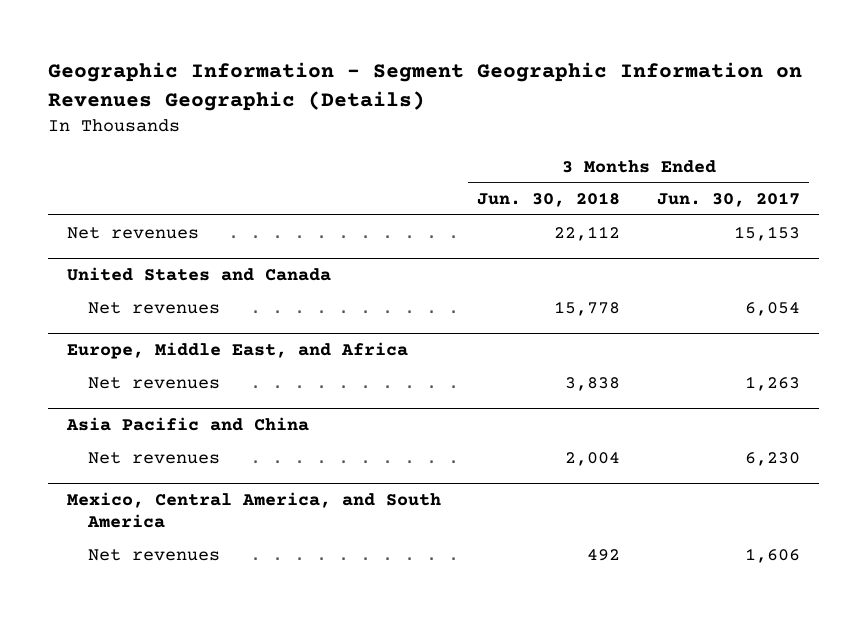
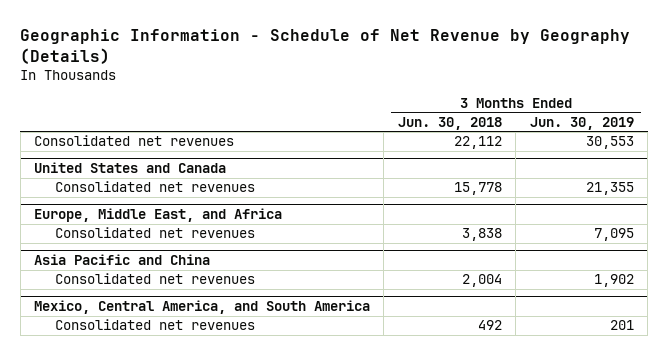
[48,62,803,112] Geographic Information - Segment Geographic Information on Revenues Geographic (Details) -> [20,28,631,64] Geographic Information - Schedule of Net Revenue by Geography (Details)
[657,192,801,208] Jun. 30, 2017 -> none
none -> [529,116,634,130] Jun. 30, 2019
[66,226,199,239] Net revenues -> [33,135,234,147] Consolidated net revenues
[88,301,221,314] Net revenues -> [55,181,256,193] Consolidated net revenues
[88,376,221,389] Net revenues -> [55,227,256,239] Consolidated net revenues
[88,451,221,464] Net revenues -> [55,273,256,285] Consolidated net revenues
[88,548,221,561] Net revenues -> [55,319,256,331] Consolidated net revenues

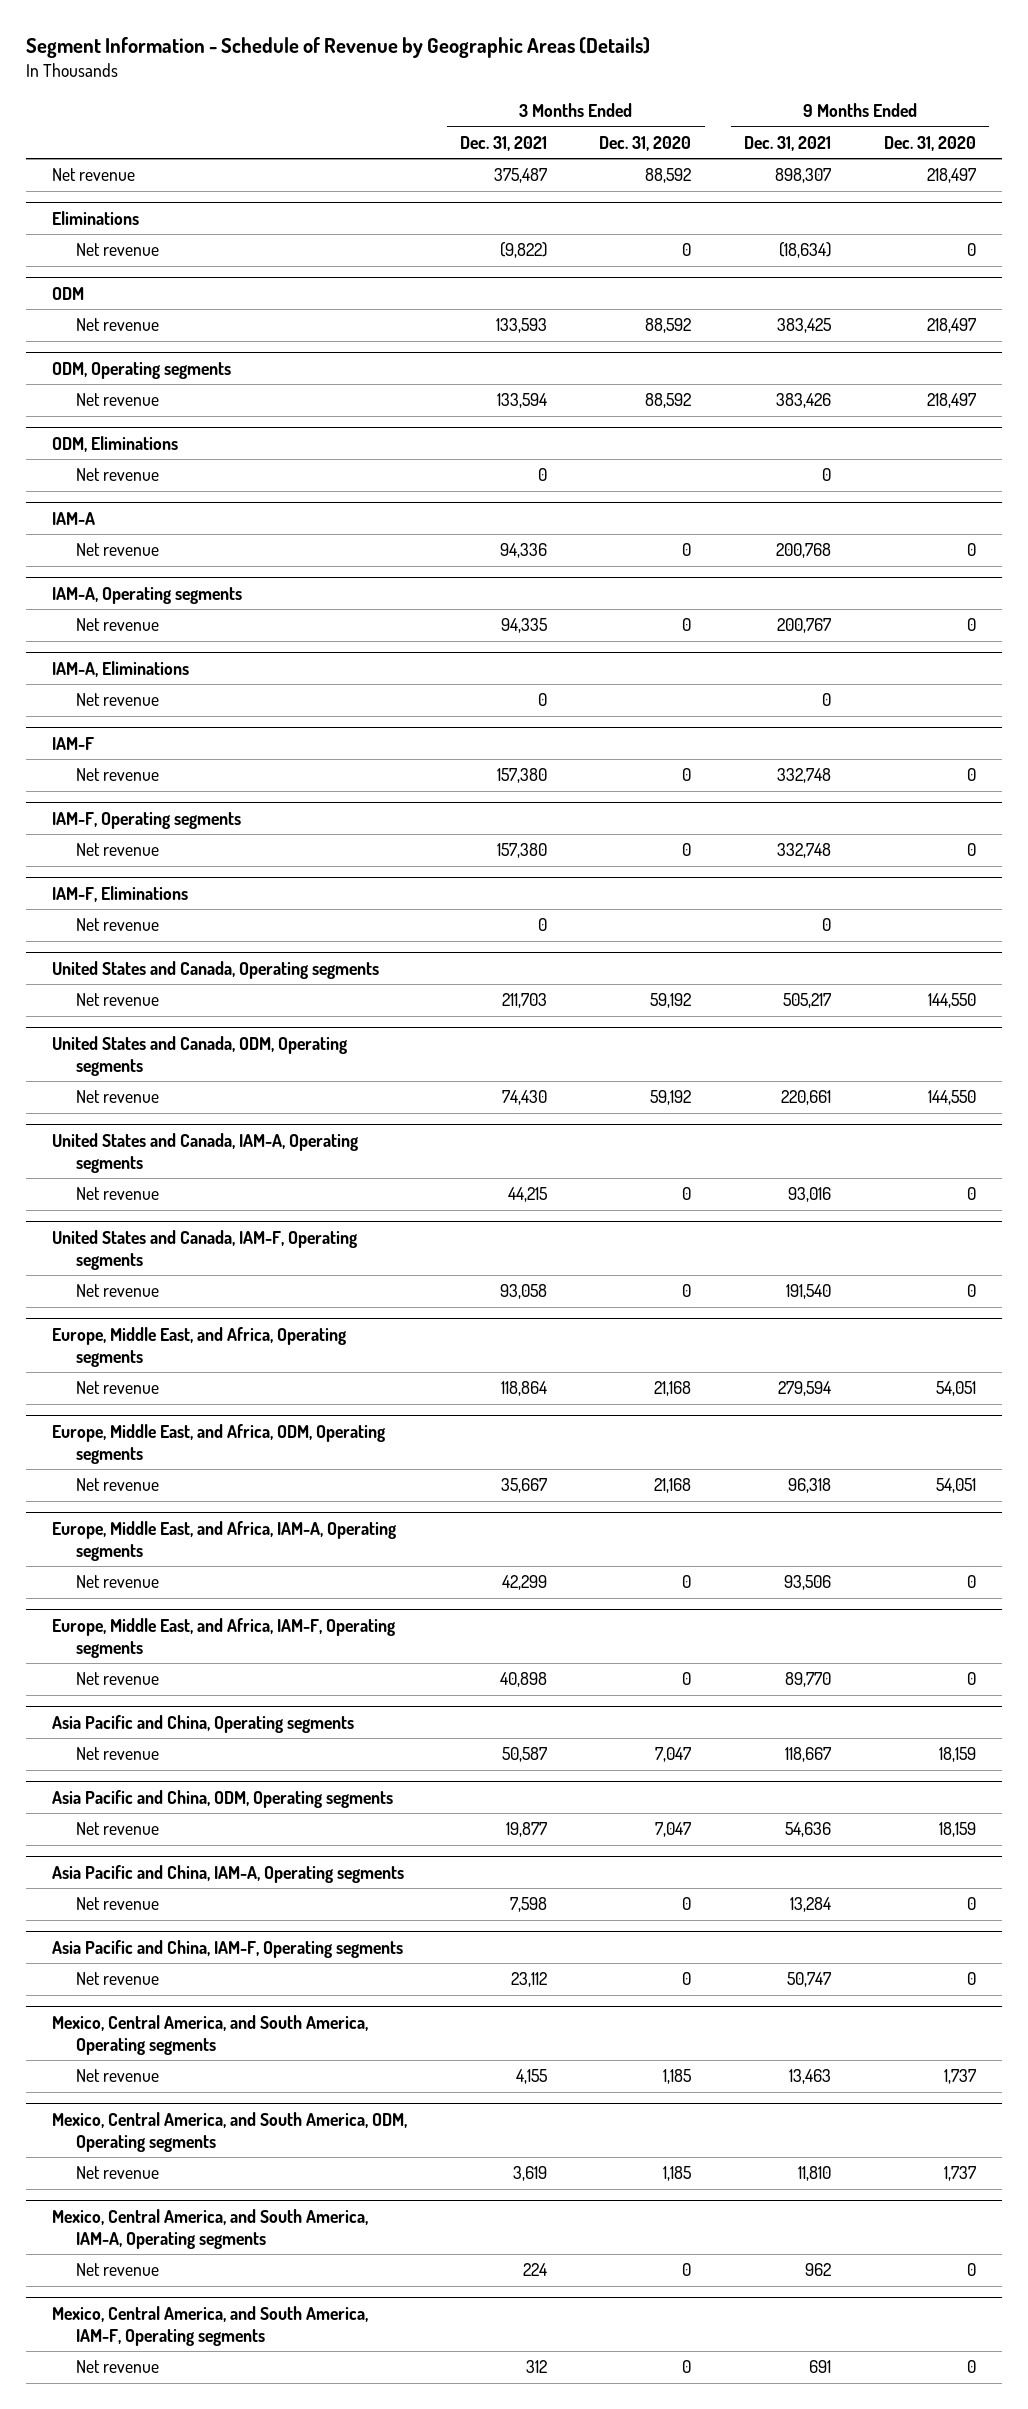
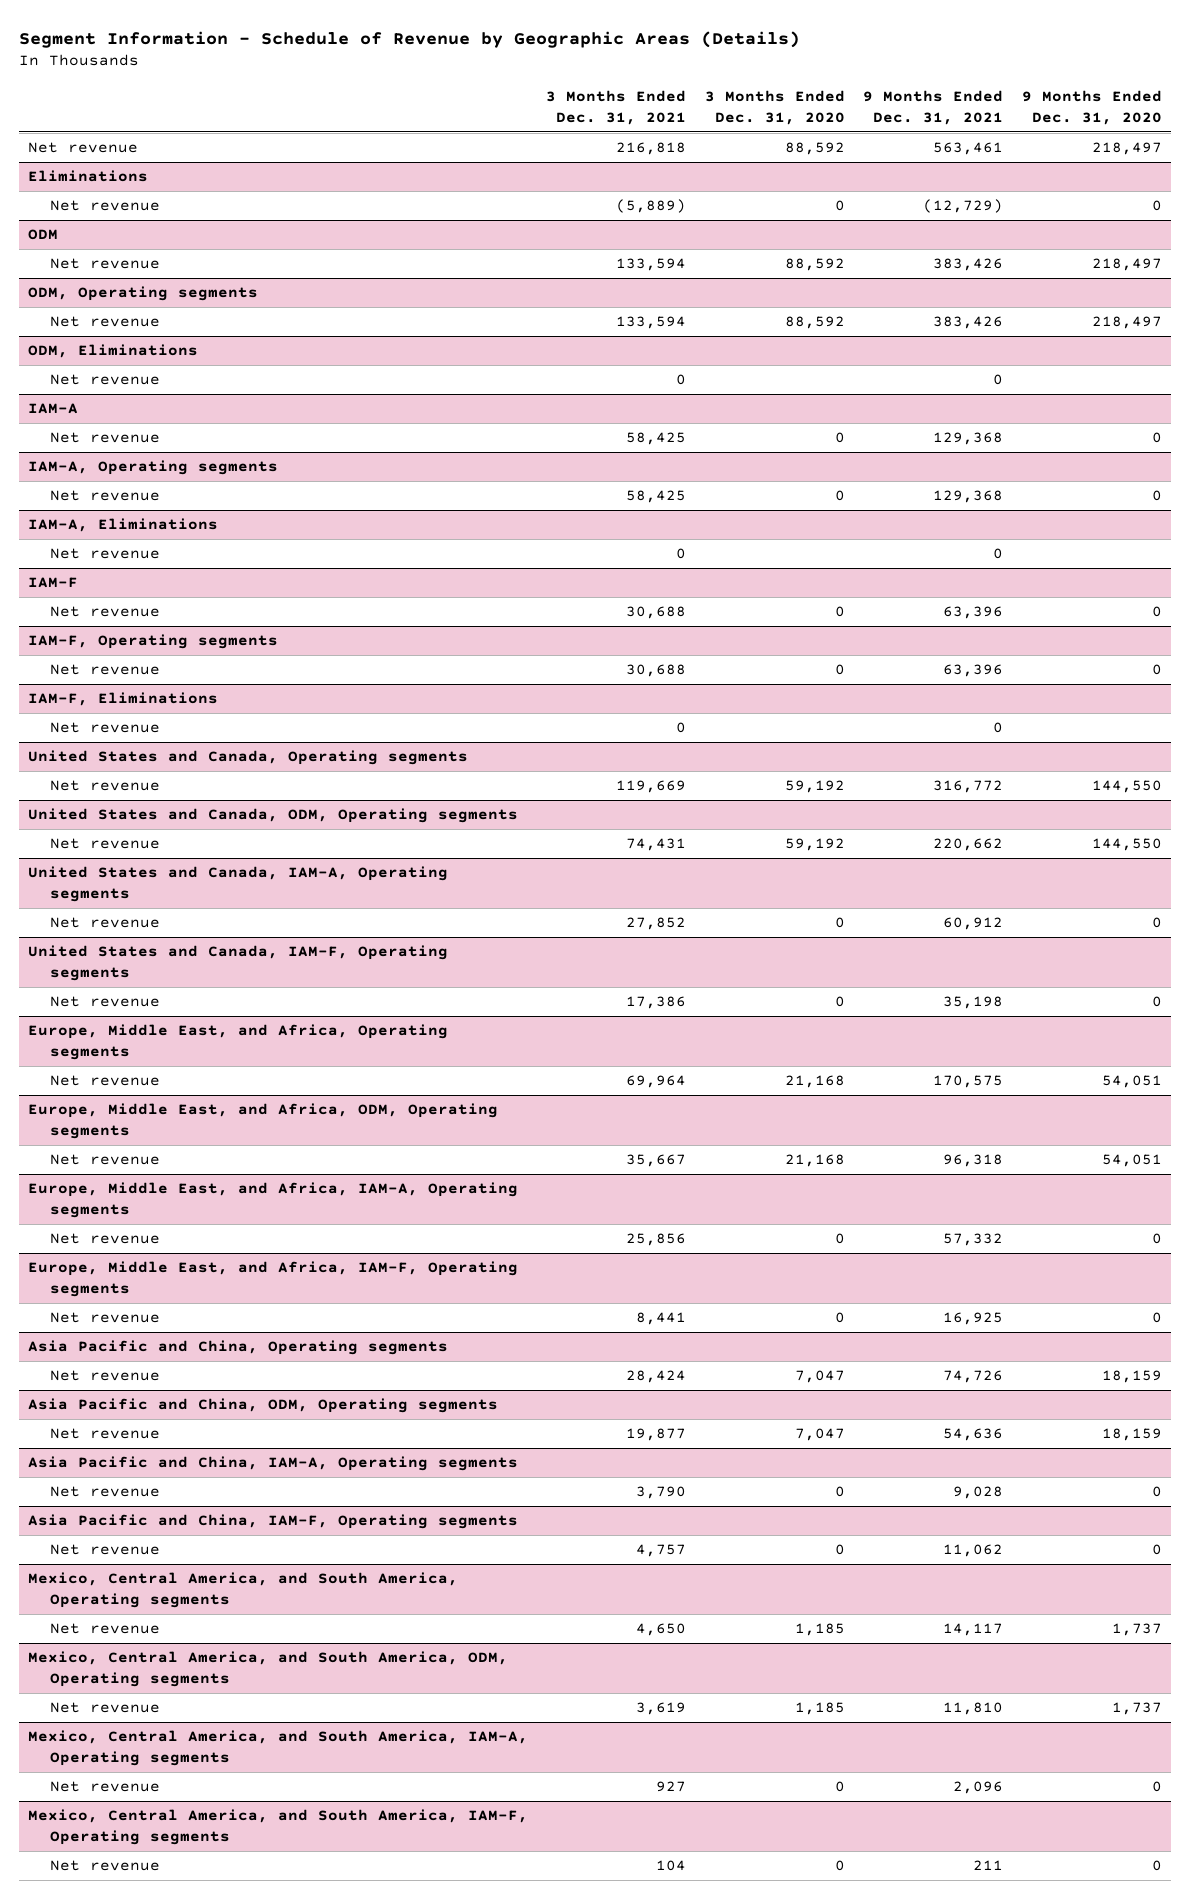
[493,168,547,184] 375,487 -> [616,142,687,156] 216,818
[775,168,832,184] 898,307 -> [933,142,1004,156] 563,461
[499,242,547,259] (9,822) -> [616,199,687,214] (5,889)
[779,242,832,259] (18,634) -> [923,199,1004,214] (12,729)
[495,318,547,334] 133,593 -> [616,258,687,272] 133,594
[777,318,832,334] 383,425 -> [933,258,1004,272] 383,426
[499,543,547,559] 94,336 -> [626,432,687,446] 58,425
[776,543,832,559] 200,768 -> [933,432,1004,446] 129,368
[500,618,547,634] 94,335 -> [626,490,687,504] 58,425
[777,618,832,634] 200,767 -> [933,490,1004,504] 129,368
[496,768,547,784] 157,380 -> [626,606,687,620] 30,688
[777,768,832,784] 332,748 -> [943,606,1004,620] 63,396
[496,843,547,859] 157,380 -> [626,664,687,678] 30,688
[777,843,832,859] 332,748 -> [943,664,1004,678] 63,396
[501,993,547,1009] 211,703 -> [616,780,687,794] 119,669
[783,993,832,1009] 505,217 -> [933,780,1004,794] 316,772
[501,1090,547,1106] 74,430 -> [626,838,687,852] 74,431
[781,1090,832,1106] 220,661 -> [933,838,1004,852] 220,662
[507,1187,547,1203] 44,215 -> [626,917,687,931] 27,852
[788,1187,832,1203] 93,016 -> [943,917,1004,931] 60,912
[499,1284,547,1300] 93,058 -> [626,996,687,1010] 17,386
[786,1284,832,1300] 191,540 -> [943,996,1004,1010] 35,198
[500,1381,547,1397] 118,864 -> [626,1075,687,1089] 69,964
[778,1381,832,1397] 279,594 -> [933,1075,1004,1089] 170,575
[501,1575,547,1591] 42,299 -> [626,1233,687,1247] 25,856
[784,1575,832,1591] 93,506 -> [943,1233,1004,1247] 57,332
[499,1672,547,1688] 40,898 -> [636,1312,687,1326] 8,441
[785,1672,832,1688] 89,770 -> [943,1312,1004,1326] 16,925
[501,1747,547,1763] 50,587 -> [626,1370,687,1384] 28,424
[785,1747,832,1763] 118,667 -> [943,1370,1004,1384] 74,726
[509,1897,547,1913] 7,598 -> [636,1486,687,1500] 3,790
[790,1897,832,1913] 13,284 -> [953,1486,1004,1500] 9,028
[510,1972,547,1988] 23,112 -> [636,1544,687,1558] 4,757
[787,1972,832,1988] 50,747 -> [943,1544,1004,1558] 11,062
[515,2069,547,2085] 4,155 -> [636,1623,687,1637] 4,650
[789,2069,832,2085] 13,463 -> [943,1623,1004,1637] 14,117
[522,2263,547,2277] 224 -> [656,1781,687,1793] 927
[805,2263,832,2277] 962 -> [953,1781,1004,1795] 2,096
[525,2360,547,2374] 312 -> [656,1860,687,1872] 104
[809,2360,832,2374] 691 -> [973,1860,1004,1871] 211

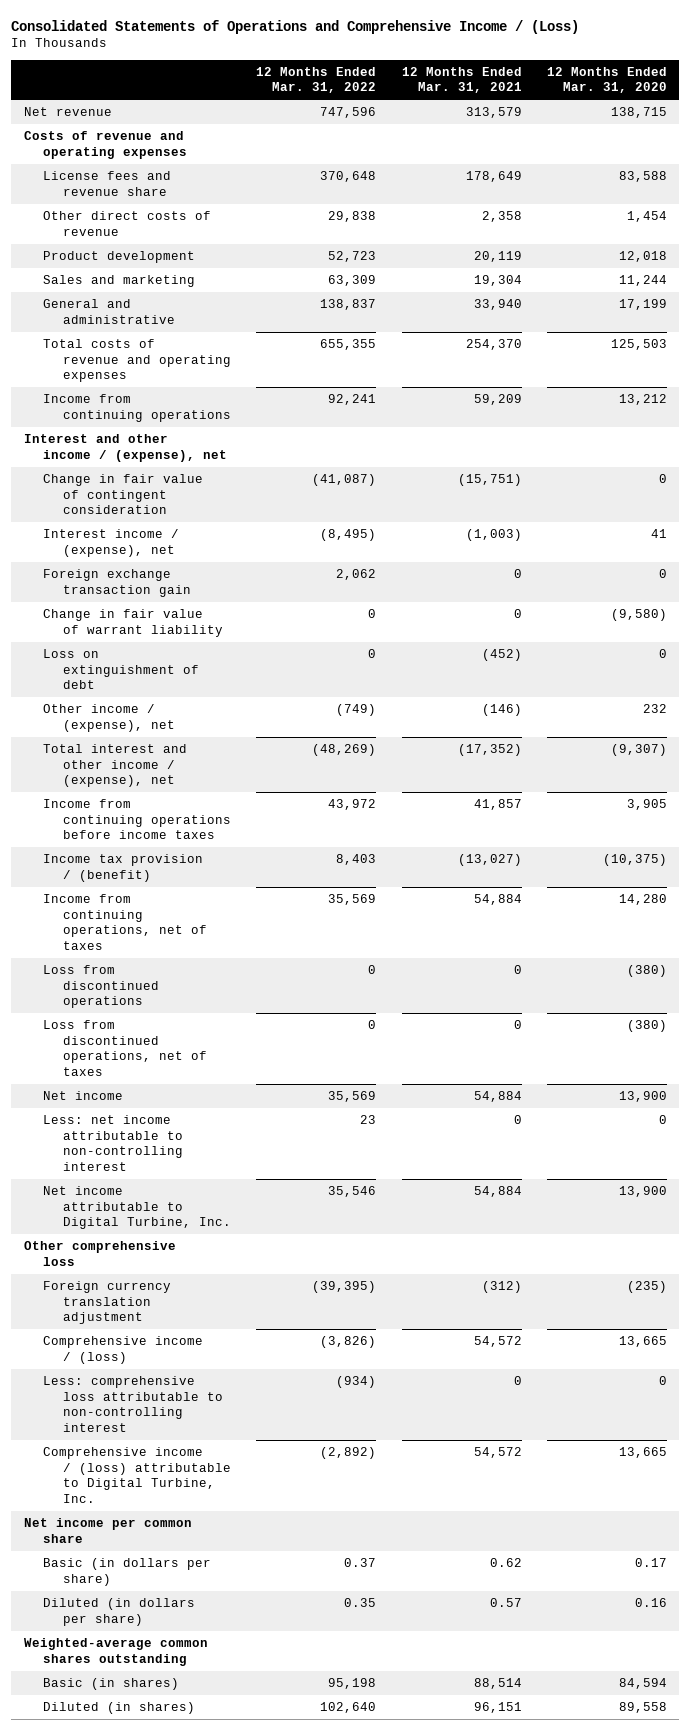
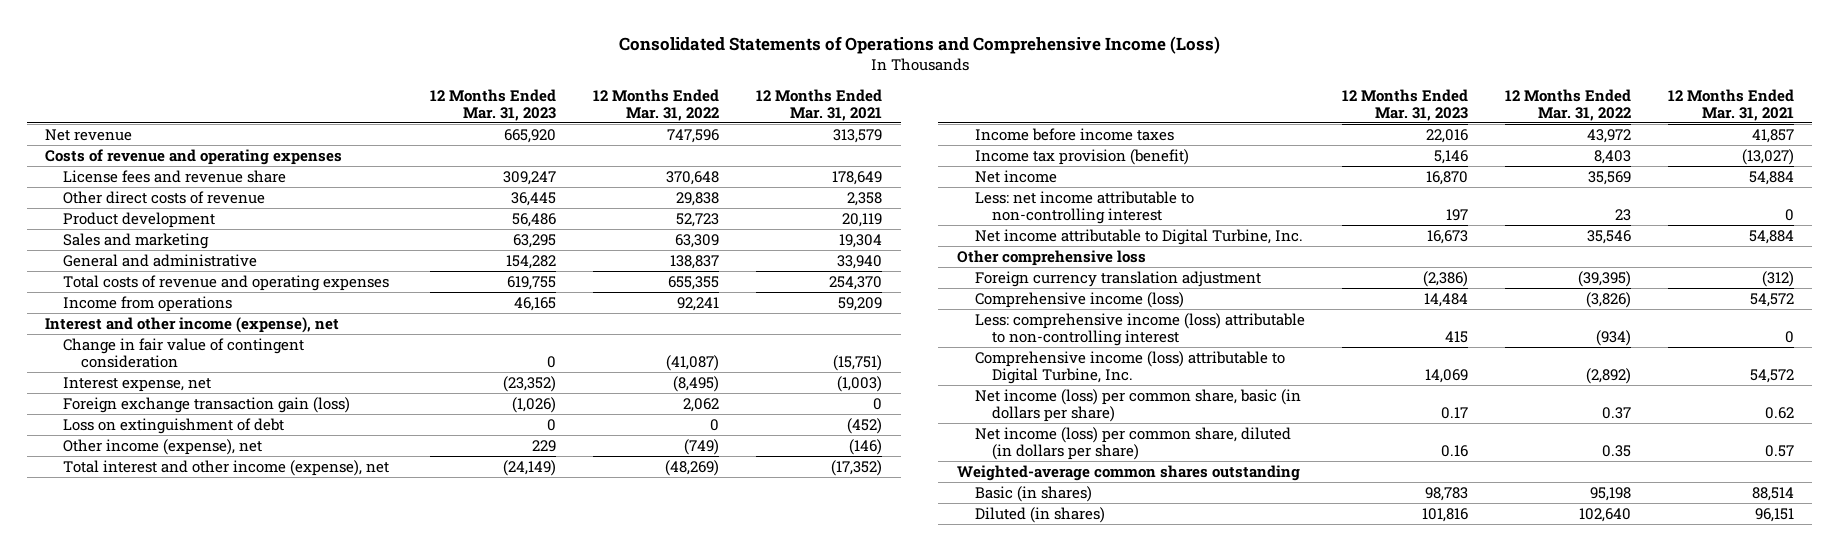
[11,19,580,34] Consolidated Statements of Operations and Comprehensive Income / (Loss) -> [618,35,1220,54] Consolidated Statements of Operations and Comprehensive Income (Loss)
[546,66,667,94] 12 Months Ended Mar. 31, 2020 -> none
none -> [430,88,557,121] 12 Months Ended Mar. 31, 2023
[43,394,231,422] Income from continuing operations -> [62,295,232,312] Income from operations
[24,434,228,462] Interest and other income / (expense), net -> [45,316,340,333] Interest and other income (expense), net
[43,609,223,637] Change in fair value of warrant liability -> none
[43,529,180,557] Interest income / (expense), net -> [62,376,211,392] Interest expense, net
[43,569,191,597] Foreign exchange transaction gain -> [62,396,350,413] Foreign exchange transaction gain (loss)
[43,894,207,950] Income from continuing operations, net of taxes -> none
[43,965,159,1009] Loss from discontinued operations -> none
[43,1020,207,1076] Loss from discontinued operations, net of taxes -> none
[43,704,175,732] Other income / (expense), net -> [62,438,262,455] Other income (expense), net
[43,744,188,788] Total interest and other income / (expense), net -> [62,459,389,476] Total interest and other income (expense), net
[43,799,231,840] Income from continuing operations before income taxes -> [974,127,1174,141] Income before income taxes
[43,854,204,882] Income tax provision / (benefit) -> [974,148,1189,165] Income tax provision (benefit)
[24,1518,193,1543] Net income per common share -> none
[43,1336,204,1364] Comprehensive income / (loss) -> [974,291,1184,308] Comprehensive income (loss)
[43,1376,223,1432] Less: comprehensive loss attributable to non-controlling interest -> [974,312,1305,347] Less: comprehensive income (loss) attributable to non-controlling interest
[43,1447,231,1503] Comprehensive income / (loss) attributable to Digital Turbine, Inc. -> [974,350,1285,385] Comprehensive income (loss) attributable to Digital Turbine, Inc.
[43,1558,212,1586] Basic (in dollars per share) -> [974,388,1301,423] Net income (loss) per common share, basic (in dollars per share)
[43,1598,196,1626] Diluted (in dollars per share) -> [974,426,1291,461] Net income (loss) per common share, diluted (in dollars per share)

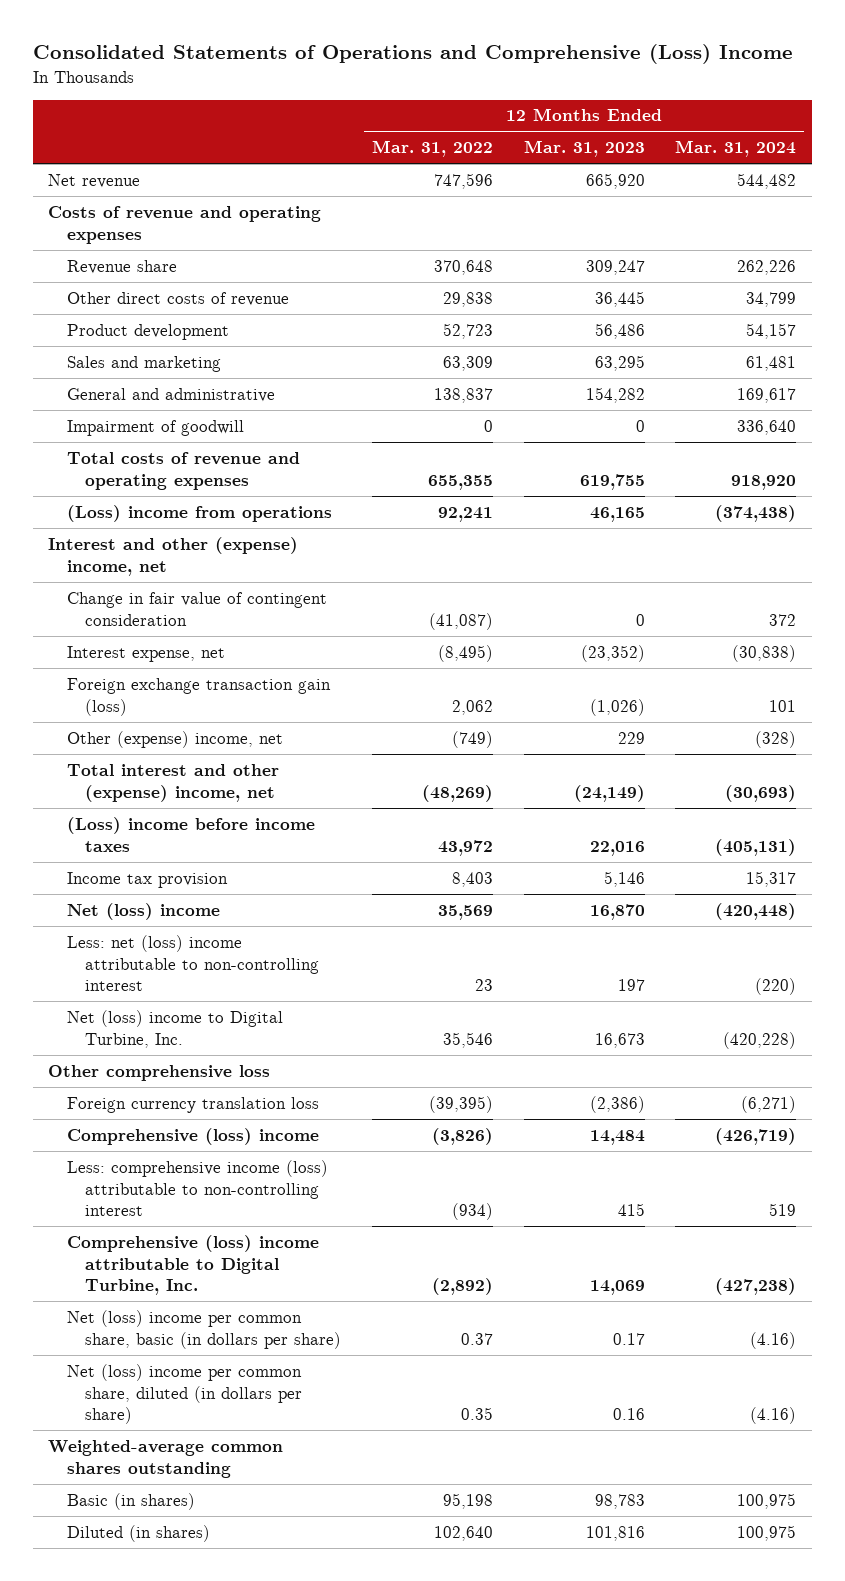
[618,35,1220,54] Consolidated Statements of Operations and Comprehensive Income (Loss) -> [32,44,793,65] Consolidated Statements of Operations and Comprehensive (Loss) Income
[756,88,883,121] 12 Months Ended Mar. 31, 2021 -> none
none -> [675,140,797,158] Mar. 31, 2024
[62,169,286,183] License fees and revenue share -> [66,259,177,274] Revenue share
none -> [66,419,244,436] Impairment of goodwill
[62,295,232,312] Income from operations -> [66,504,332,522] (Loss) income from operations
[45,316,340,333] Interest and other income (expense), net -> [48,536,299,576] Interest and other (expense) income, net
[62,417,284,434] Loss on extinguishment of debt -> none
[62,438,262,455] Other income (expense), net -> [66,730,283,748] Other (expense) income, net
[62,459,389,476] Total interest and other income (expense), net -> [66,763,279,802] Total interest and other (expense) income, net
[974,127,1174,141] Income before income taxes -> [66,816,315,852] (Loss) income before income taxes
[974,148,1189,165] Income tax provision (benefit) -> [66,871,228,888] Income tax provision
[974,169,1057,183] Net income -> [66,902,220,920] Net (loss) income
[974,190,1194,225] Less: net income attributable to non-controlling interest -> [66,934,320,992] Less: net (loss) income attributable to non-controlling interest
[974,228,1303,245] Net income attributable to Digital Turbine, Inc. -> [66,1009,283,1048] Net (loss) income to Digital Turbine, Inc.
[974,270,1261,287] Foreign currency translation adjustment -> [66,1096,319,1113] Foreign currency translation loss
[974,291,1184,308] Comprehensive income (loss) -> [66,1127,319,1145] Comprehensive (loss) income
[974,350,1285,385] Comprehensive income (loss) attributable to Digital Turbine, Inc. -> [66,1234,319,1296] Comprehensive (loss) income attributable to Digital Turbine, Inc.
[974,388,1301,423] Net income (loss) per common share, basic (in dollars per share) -> [66,1309,342,1349] Net (loss) income per common share, basic (in dollars per share)
[974,426,1291,461] Net income (loss) per common share, diluted (in dollars per share) -> [66,1363,303,1425] Net (loss) income per common share, diluted (in dollars per share)

